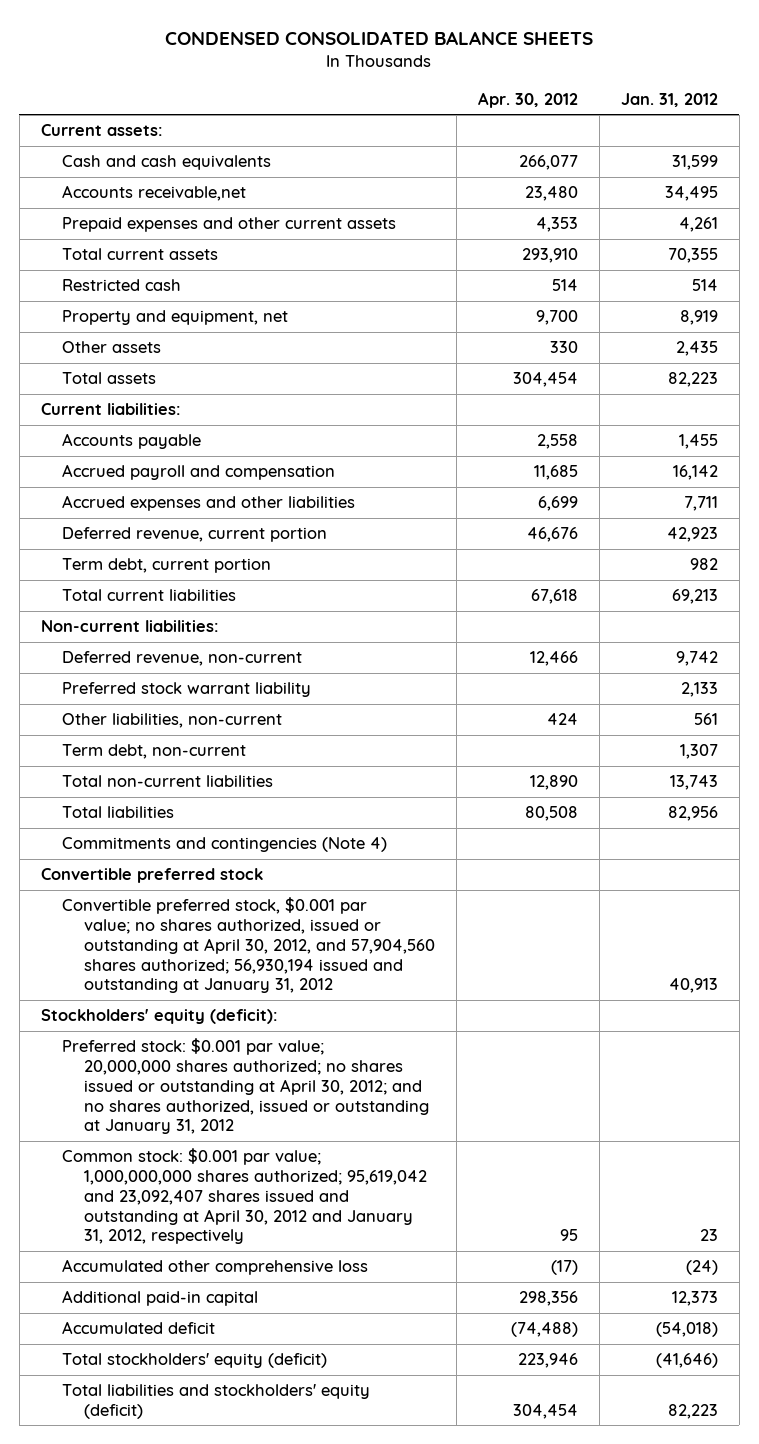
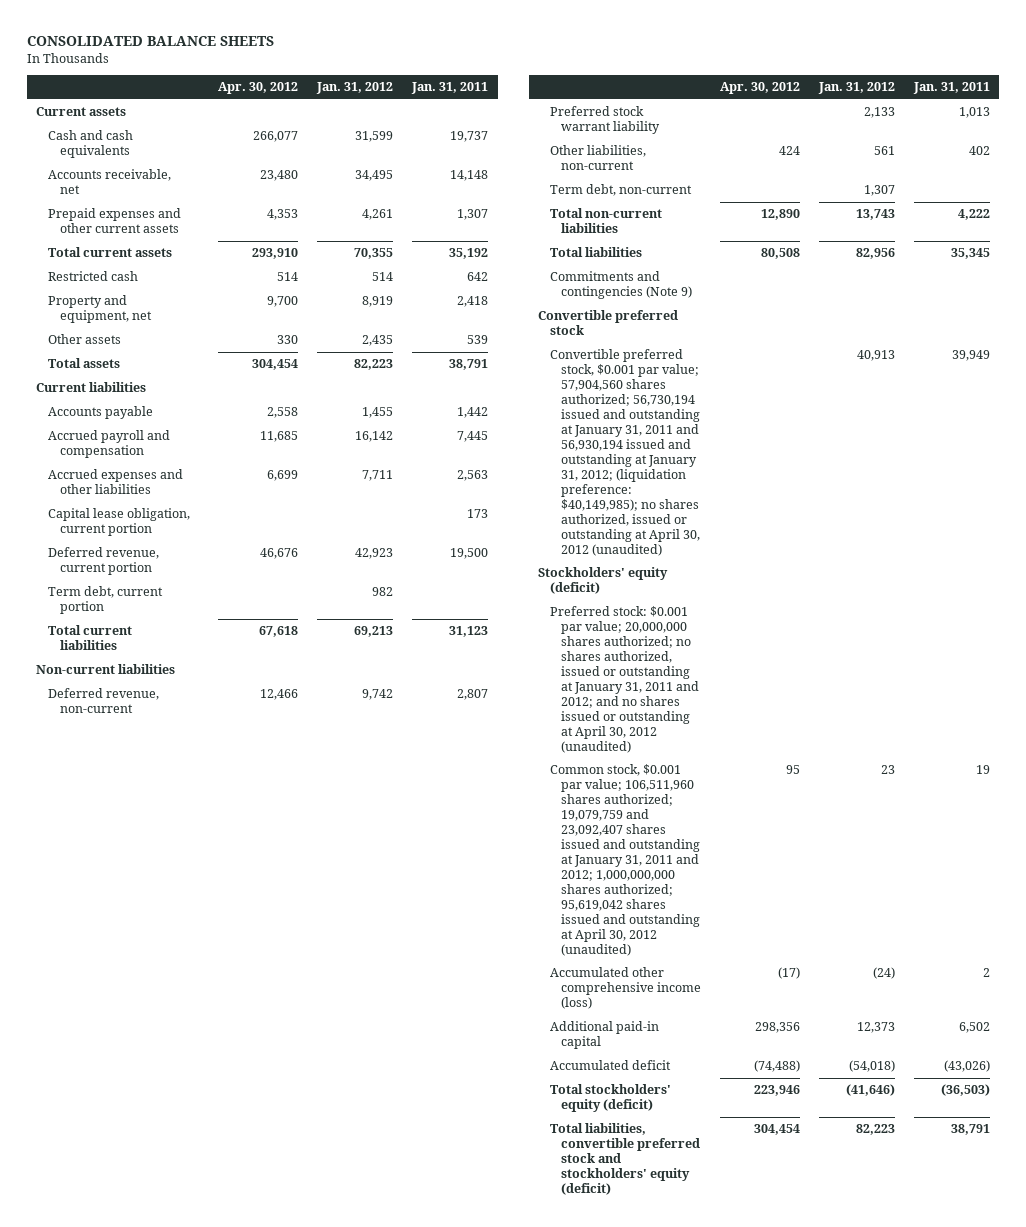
[165,31,594,46] CONDENSED CONSOLIDATED BALANCE SHEETS -> [26,36,274,47] CONSOLIDATED BALANCE SHEETS
none -> [411,82,489,95] Jan. 31, 2011
[40,124,163,137] Current assets: -> [36,107,127,117] Current assets
[62,185,247,202] Accounts receivable,net -> [47,169,171,195] Accounts receivable, net
[40,403,181,416] Current liabilities: -> [36,382,147,393] Current liabilities
none -> [47,508,190,537] Capital lease obligation, current portion
[40,620,219,633] Non-current liabilities: -> [36,664,176,675] Non-current liabilities
[62,837,388,853] Commitments and contingencies (Note 4) -> [549,271,693,300] Commitments and contingencies (Note 9)
[62,897,435,994] Convertible preferred stock, $0.001 par value; no shares authorized, issued or outstanding at April 30, 2012, and 57,904,560 shares authorized; 56,930,194 issued and outstanding at January 31, 2012 -> [549,349,701,556] Convertible preferred stock, $0.001 par value; 57,904,560 shares authorized; 56,730,194 issued and outstanding at January 31, 2011 and 56,930,194 issued and outstanding at January 31, 2012; (liquidation preference: $40,149,985); no shares authorized, issued or outstanding at April 30, 2012 (unaudited)
[40,1009,278,1025] Stockholders' equity (deficit): -> [538,567,669,595] Stockholders' equity (deficit)
[62,1038,429,1135] Preferred stock: $0.001 par value; 20,000,000 shares authorized; no shares issued or outstanding at April 30, 2012; and no shares authorized, issued or outstanding at January 31, 2012 -> [549,606,700,753] Preferred stock: $0.001 par value; 20,000,000 shares authorized; no shares authorized, issued or outstanding at January 31, 2011 and 2012; and no shares issued or outstanding at April 30, 2012 (unaudited)
[62,1148,427,1245] Common stock: $0.001 par value; 1,000,000,000 shares authorized; 95,619,042 and 23,092,407 shares issued and outstanding at April 30, 2012 and January 31, 2012, respectively -> [549,764,701,956] Common stock, $0.001 par value; 106,511,960 shares authorized; 19,079,759 and 23,092,407 shares issued and outstanding at January 31, 2011 and 2012; 1,000,000,000 shares authorized; 95,619,042 shares issued and outstanding at April 30, 2012 (unaudited)
[62,1259,369,1276] Accumulated other comprehensive loss -> [549,967,702,1010] Accumulated other comprehensive income (loss)
[62,1384,371,1419] Total liabilities and stockholders' equity (deficit) -> [549,1123,701,1196] Total liabilities, convertible preferred stock and stockholders' equity (deficit)

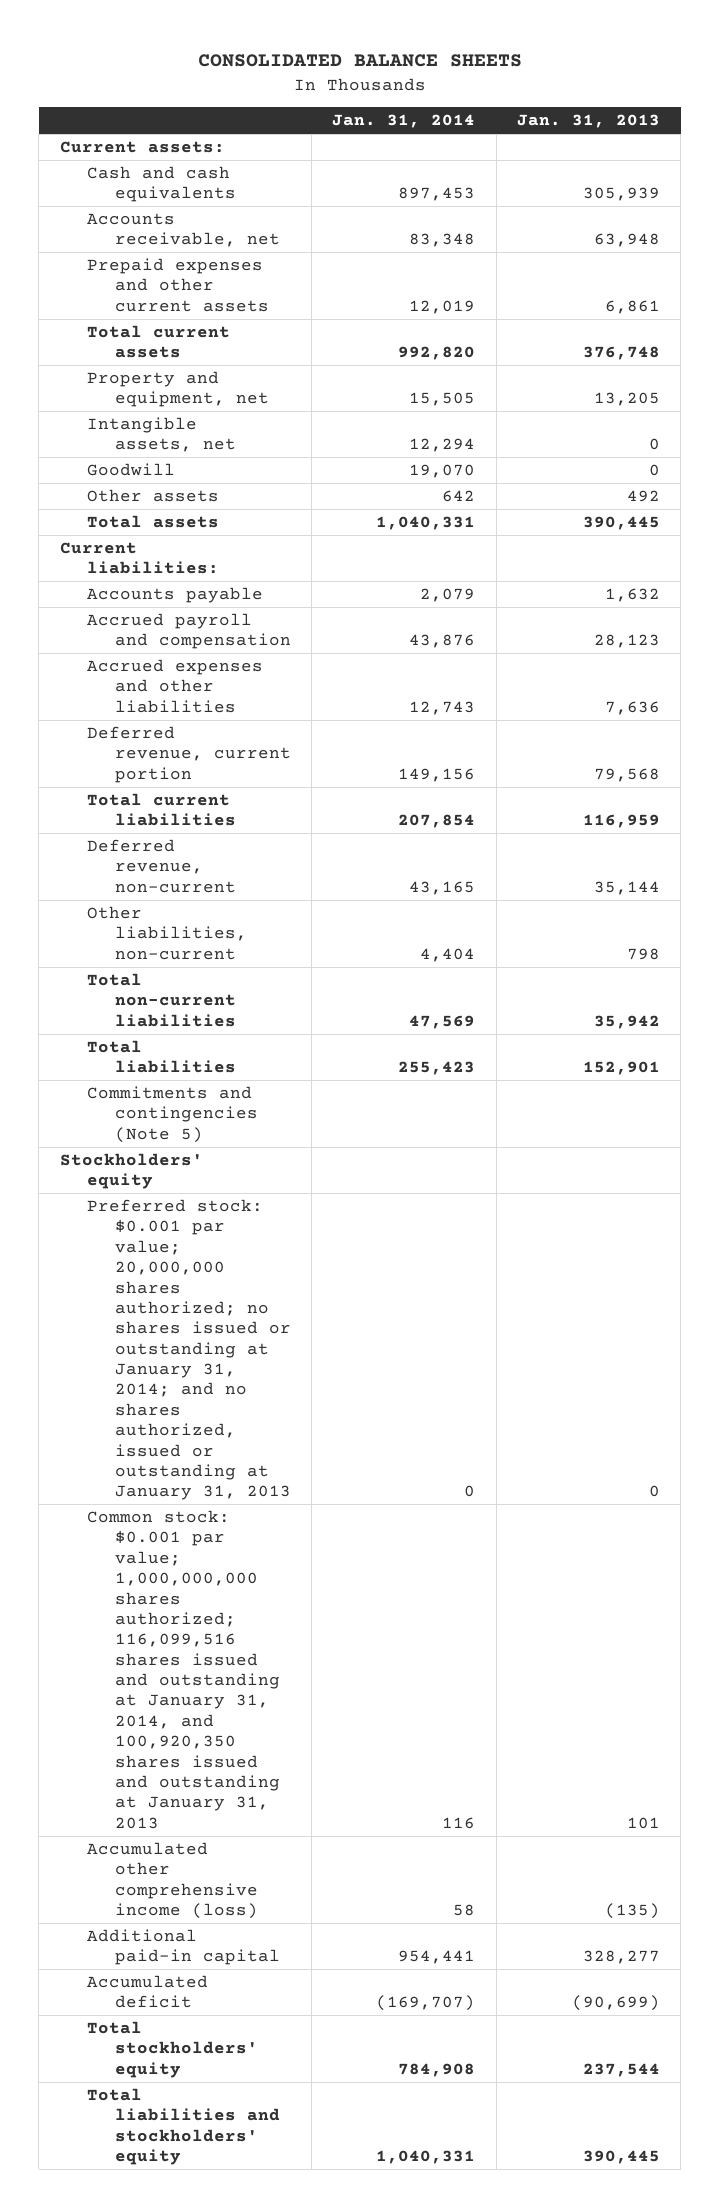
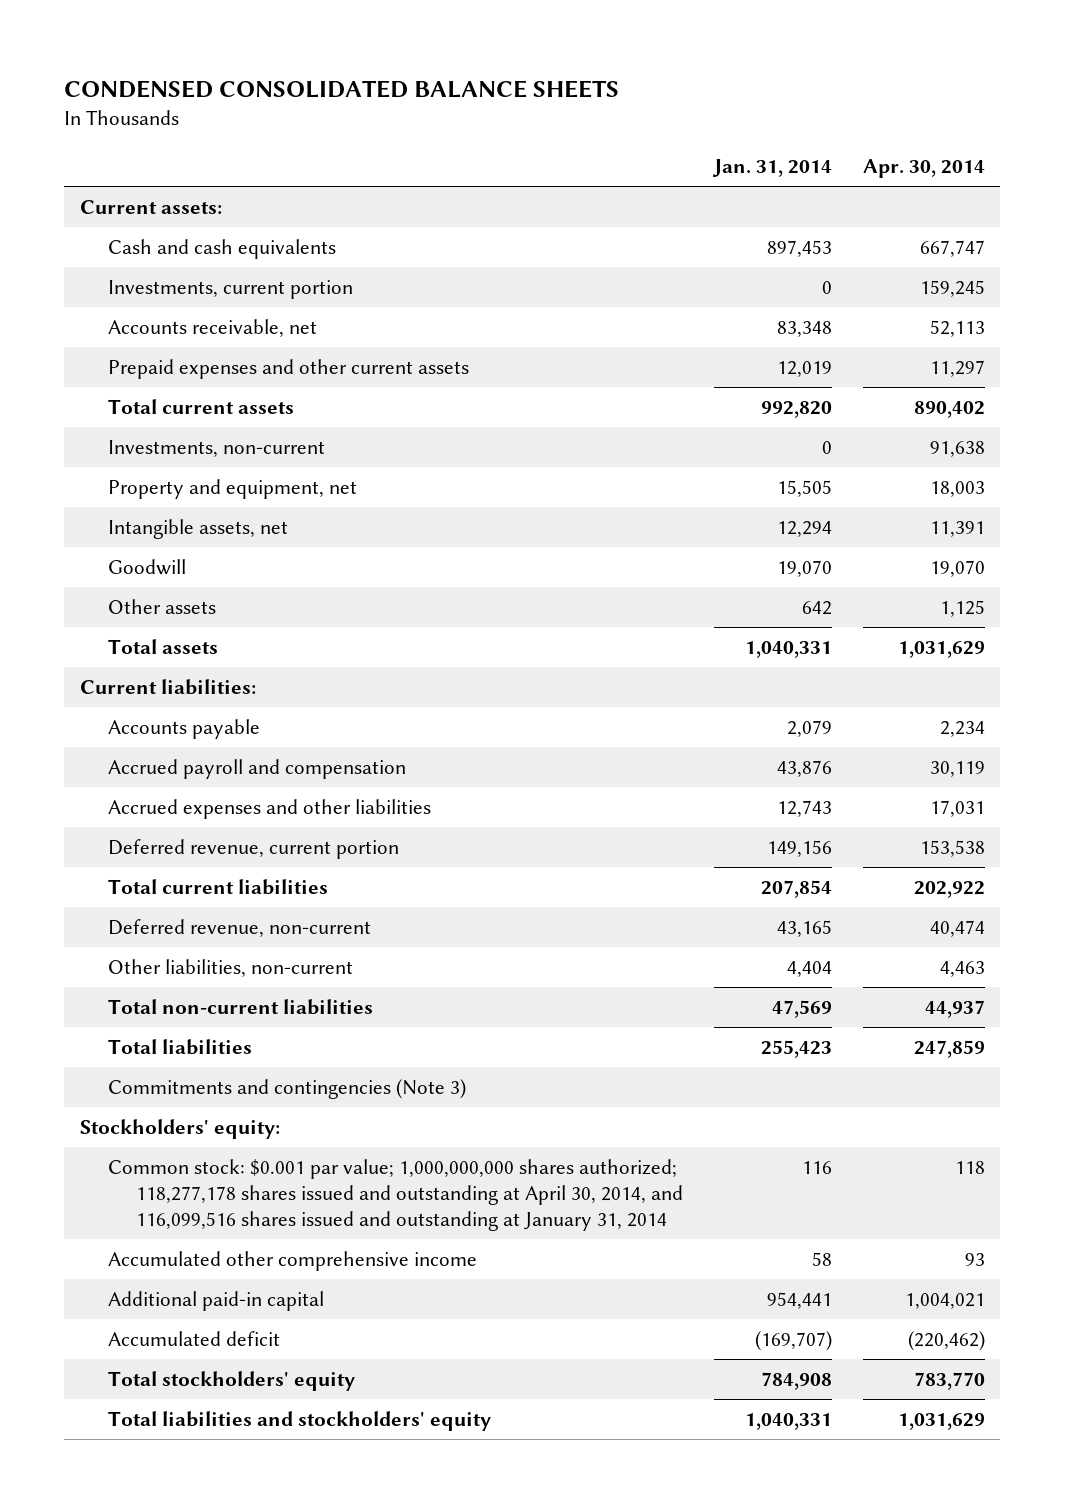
[197,54,522,68] CONSOLIDATED BALANCE SHEETS -> [64,79,620,98] CONDENSED CONSOLIDATED BALANCE SHEETS
[516,114,660,129] Jan. 31, 2013 -> none
none -> [862,158,985,178] Apr. 30, 2014
none -> [107,279,353,299] Investments, current portion
none -> [107,439,325,457] Investments, non-current
[87,1199,291,1501] Preferred stock: $0.001 par value; 20,000,000 shares authorized; no shares issued or outstanding at January 31, 2014; and no shares authorized, issued or outstanding at January 31, 2013 -> none
[87,1086,258,1143] Commitments and contingencies (Note 5) -> [107,1078,466,1099] Commitments and contingencies (Note 3)
[59,1153,203,1190] Stockholders' equity -> [79,1118,280,1139] Stockholders' equity:
[87,1510,280,1829] Common stock: $0.001 par value; 1,000,000,000 shares authorized; 116,099,516 shares issued and outstanding at January 31, 2014, and 100,920,350 shares issued and outstanding at January 31, 2013 -> [107,1158,683,1231] Common stock: $0.001 par value; 1,000,000,000 shares authorized; 118,277,178 shares issued and outstanding at April 30, 2014, and 116,099,516 shares issued and outstanding at January 31, 2014
[87,1842,258,1920] Accumulated other comprehensive income (loss) -> [107,1250,477,1271] Accumulated other comprehensive income

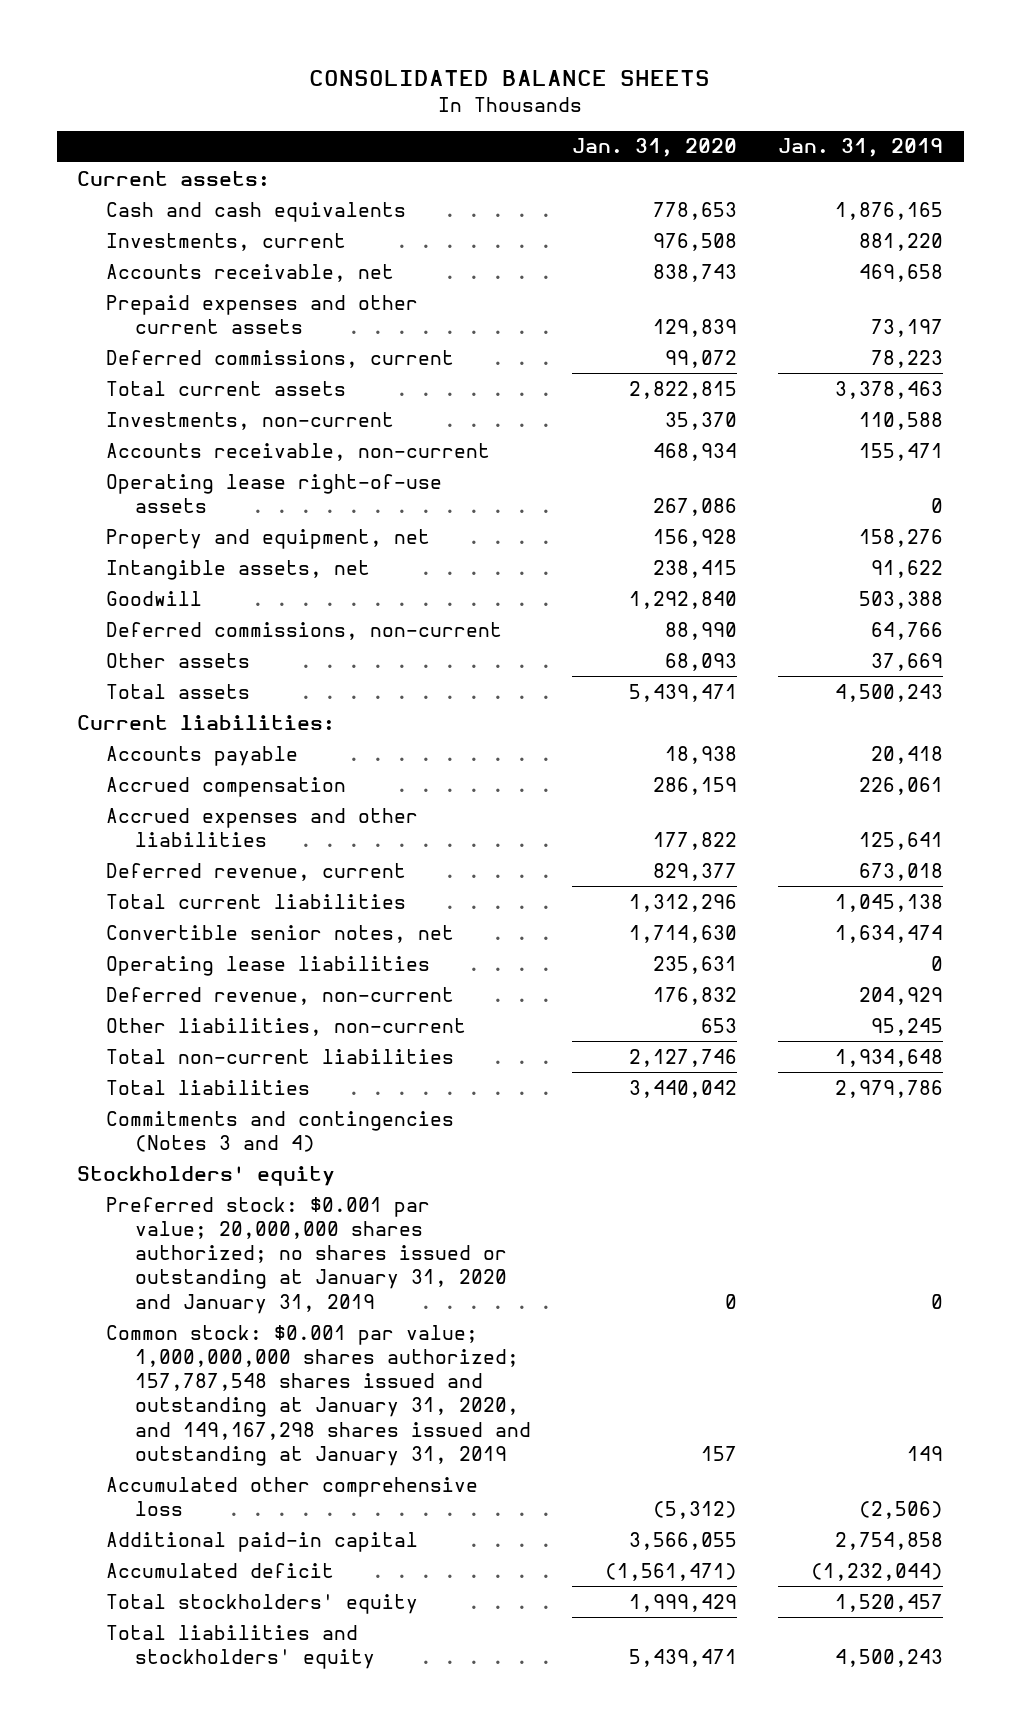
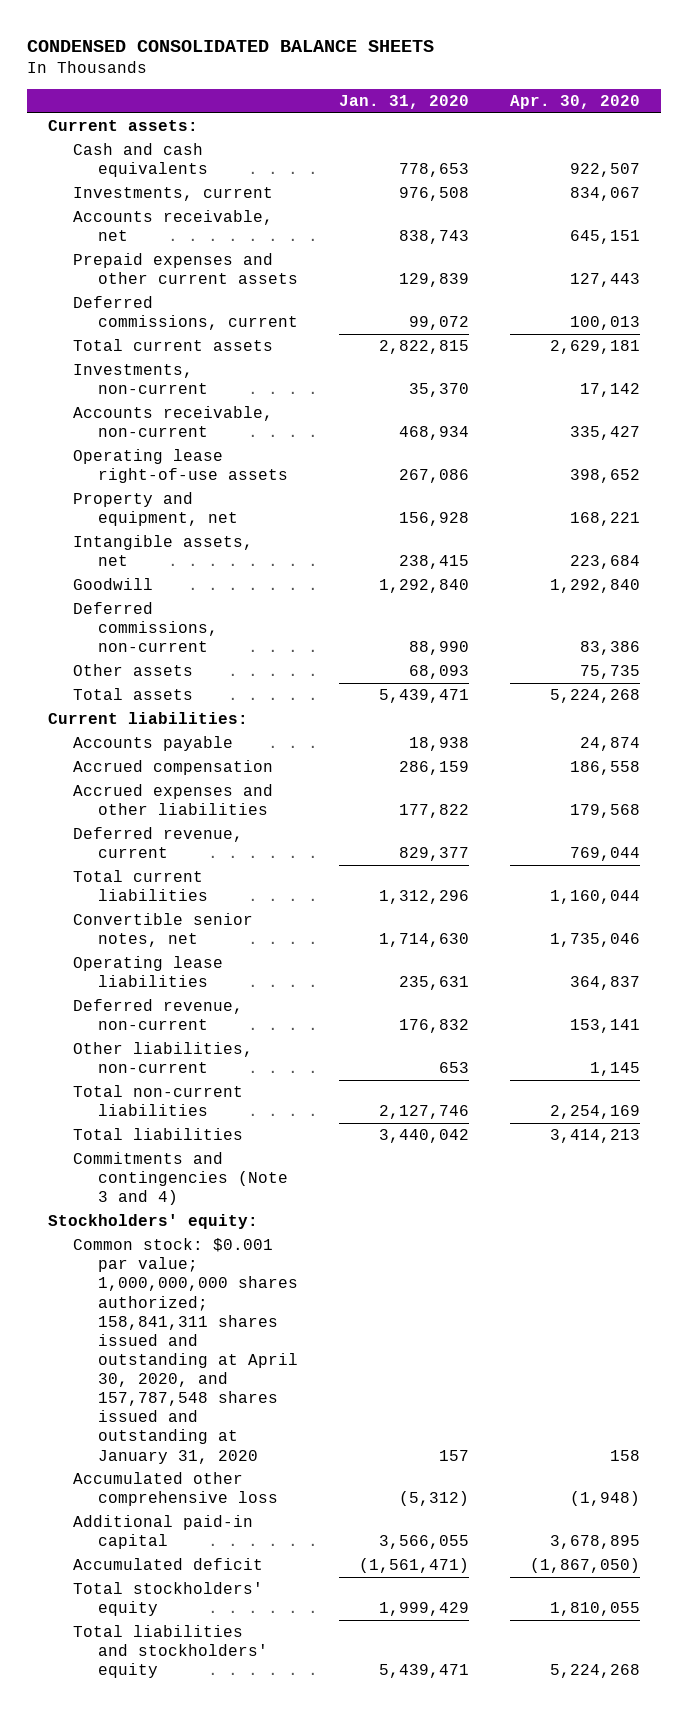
[309,70,711,87] CONSOLIDATED BALANCE SHEETS -> [26,39,434,52] CONDENSED CONSOLIDATED BALANCE SHEETS
[778,138,944,158] Jan. 31, 2019 -> none
none -> [510,95,641,110] Apr. 30, 2020
[106,1196,508,1314] Preferred stock: $0.001 par value; 20,000,000 shares authorized; no shares issued or outstanding at January 31, 2020 and January 31, 2019 -> none
[106,1110,455,1152] Commitments and contingencies (Notes 3 and 4) -> [72,1152,288,1206] Commitments and contingencies (Note 3 and 4)
[77,1165,336,1186] Stockholders' equity -> [47,1214,258,1230] Stockholders' equity:
[106,1324,532,1466] Common stock: $0.001 par value; 1,000,000,000 shares authorized; 157,787,548 shares issued and outstanding at January 31, 2020, and 149,167,298 shares issued and outstanding at January 31, 2019 -> [72,1238,298,1464] Common stock: $0.001 par value; 1,000,000,000 shares authorized; 158,841,311 shares issued and outstanding at April 30, 2020, and 157,787,548 shares issued and outstanding at January 31, 2020

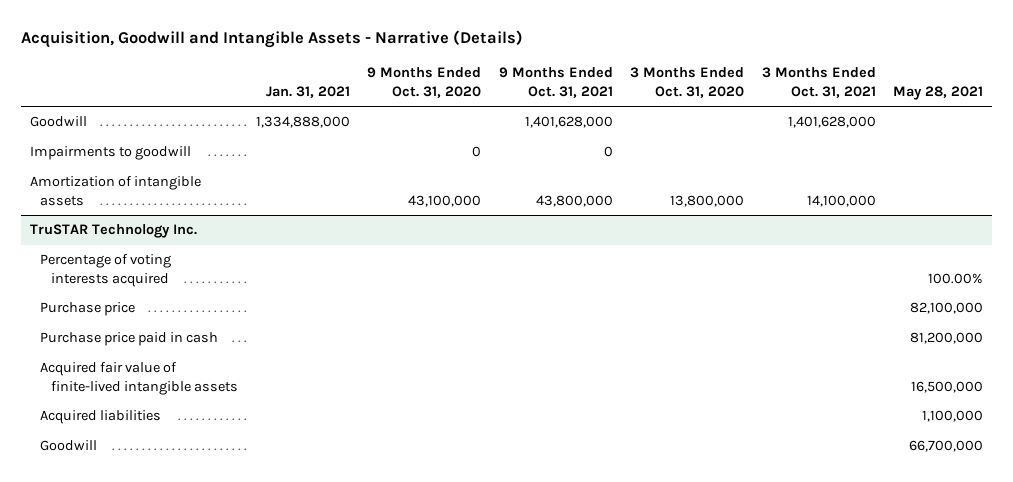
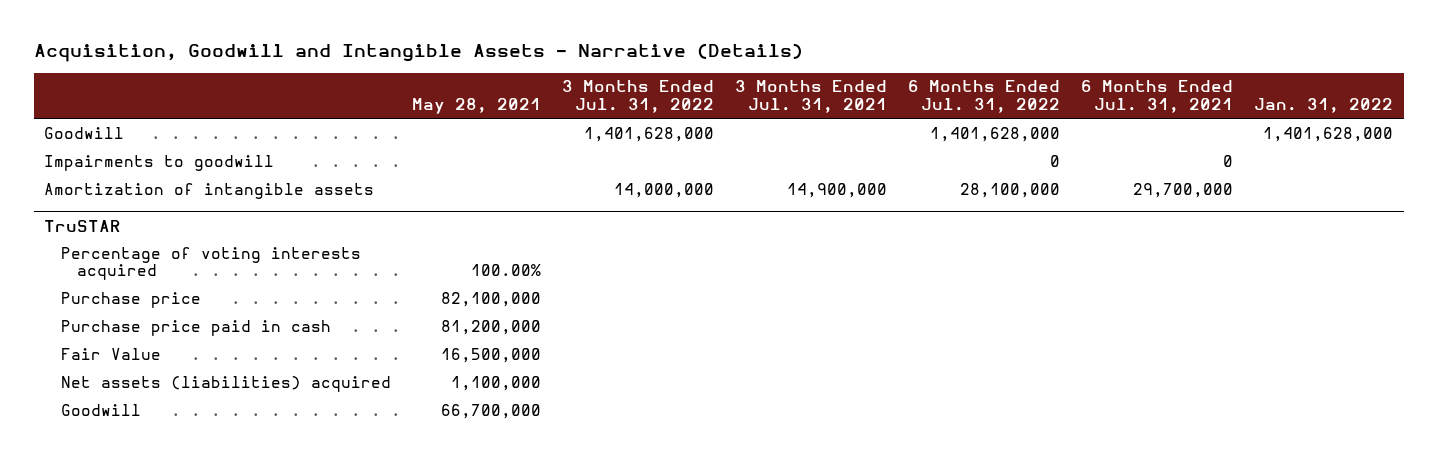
[265,85,350,98] Jan. 31, 2021 -> none
[367,66,482,98] 9 Months Ended Oct. 31, 2020 -> none
[498,66,613,98] 9 Months Ended Oct. 31, 2021 -> none
[630,66,745,98] 3 Months Ended Oct. 31, 2020 -> none
[761,66,876,98] 3 Months Ended Oct. 31, 2021 -> none
none -> [561,80,714,114] 3 Months Ended Jul. 31, 2022
none -> [734,80,887,114] 3 Months Ended Jul. 31, 2021
none -> [907,80,1060,114] 6 Months Ended Jul. 31, 2022
none -> [1080,80,1233,114] 6 Months Ended Jul. 31, 2021
none -> [1253,98,1393,114] Jan. 31, 2022
[29,224,197,239] TruSTAR Technology Inc. -> none
none -> [44,219,122,232] TruSTAR
[40,362,239,396] Acquired fair value of finite-lived intangible assets -> [60,347,161,360] Fair Value
[40,410,162,425] Acquired liabilities -> [60,375,391,392] Net assets (liabilities) acquired

